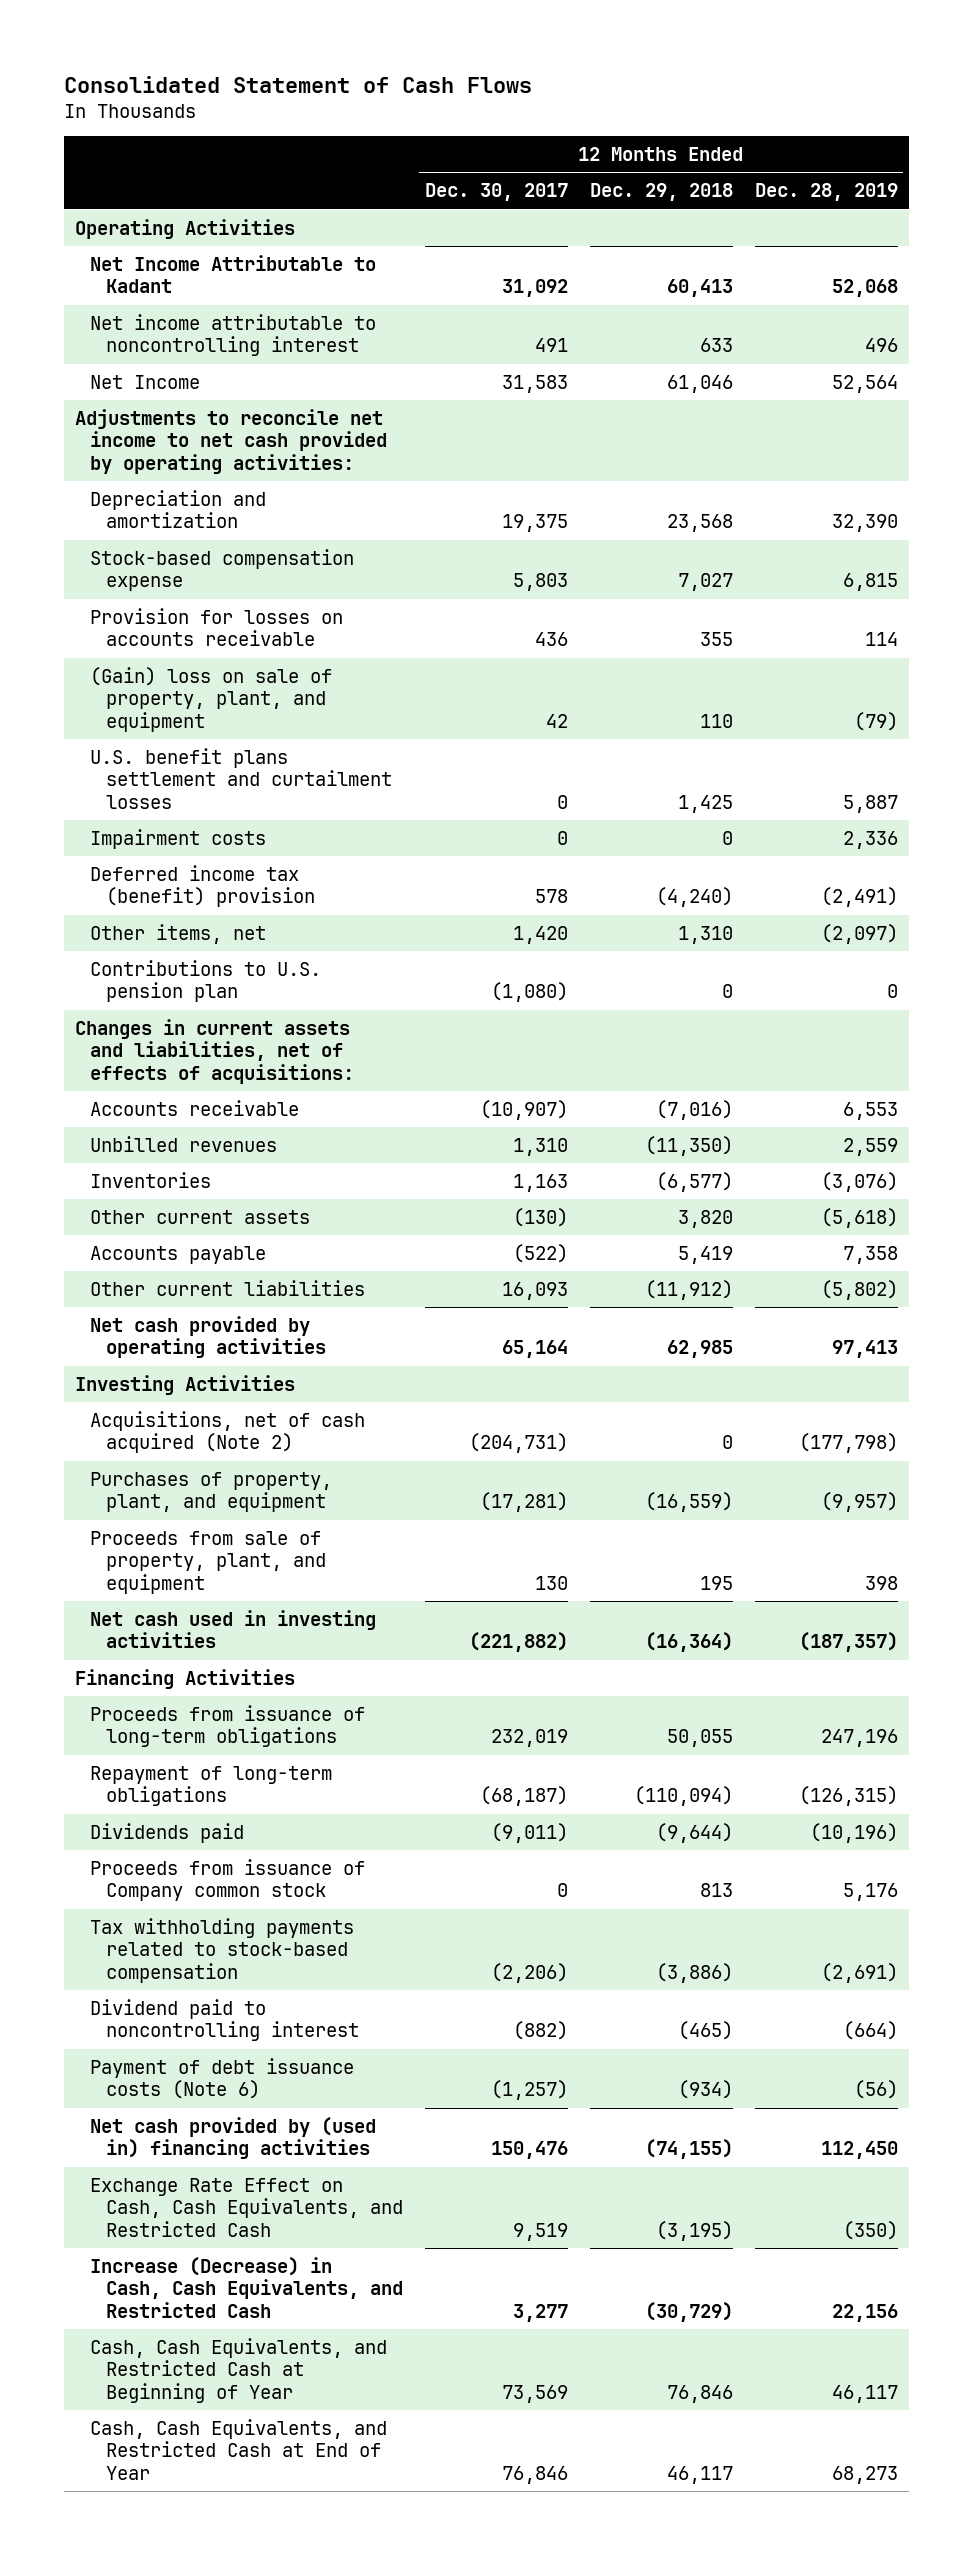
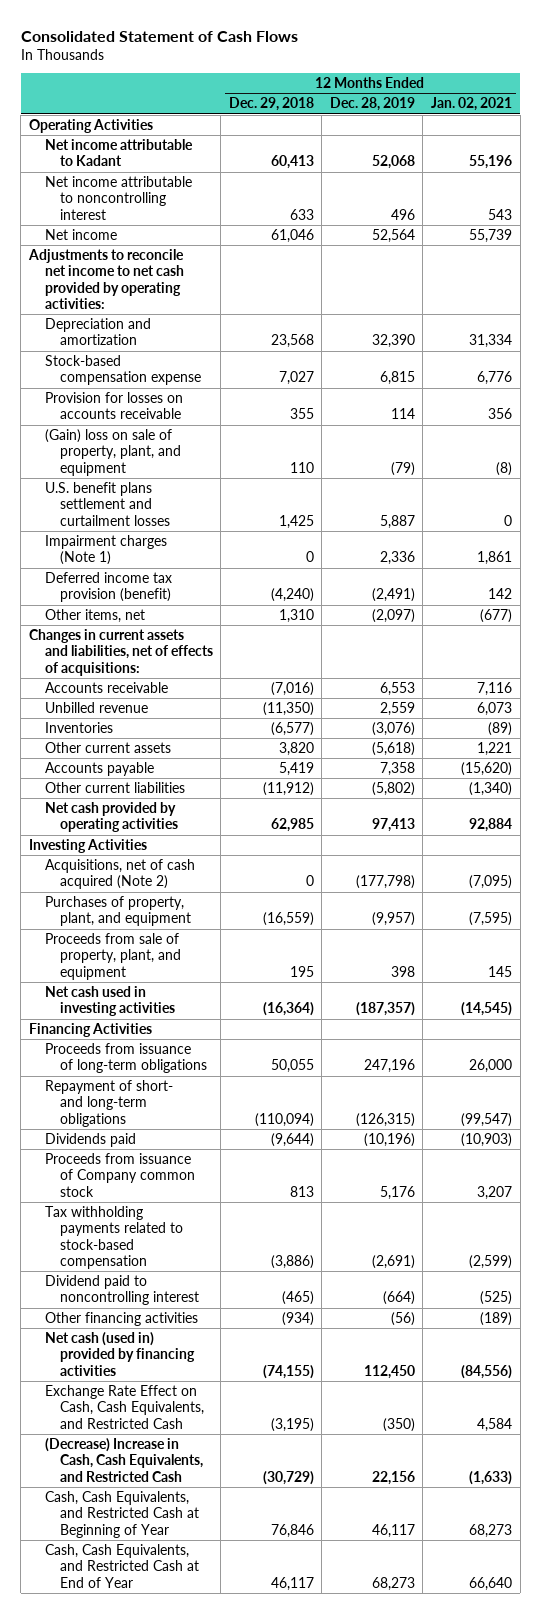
[424,183,568,202] Dec. 30, 2017 -> none
none -> [430,97,512,112] Jan. 02, 2021
[90,254,377,294] Net Income Attributable to Kadant -> [44,139,193,167] Net income attributable to Kadant
[90,374,201,389] Net Income -> [44,229,117,241] Net income
[90,828,267,849] Impairment costs -> [44,535,167,566] Impairment charges (Note 1)
[90,864,315,908] Deferred income tax (benefit) provision -> [44,572,172,603] Deferred income tax provision (benefit)
[90,959,322,1003] Contributions to U.S. pension plan -> none
[90,1135,278,1152] Unbilled revenues -> [44,702,148,714] Unbilled revenue
[90,1765,333,1807] Repayment of long-term obligations -> [44,1080,173,1127] Repayment of short- and long-term obligations
[90,2057,355,2100] Payment of debt issuance costs (Note 6) -> [44,1312,198,1327] Other financing activities
[90,2116,377,2160] Net cash provided by (used in) financing activities -> [44,1332,196,1376] Net cash (used in) provided by financing activities
[90,2256,403,2319] Increase (Decrease) in Cash, Cash Equivalents, and Restricted Cash -> [44,1438,204,1482] (Decrease) Increase in Cash, Cash Equivalents, and Restricted Cash

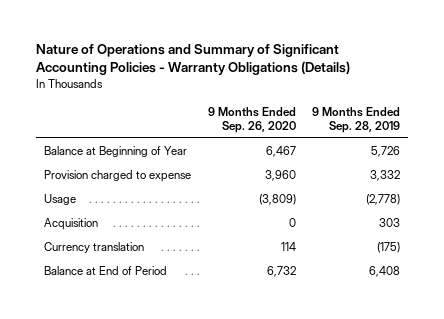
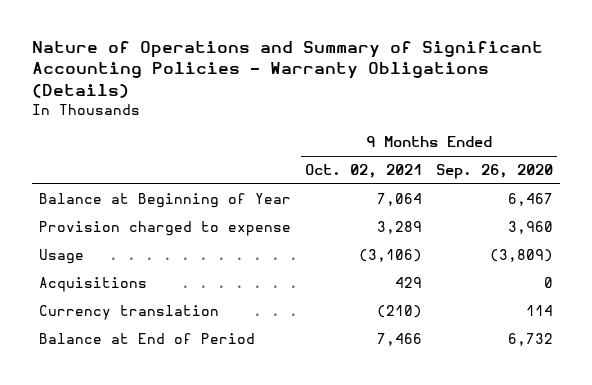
[311,106,400,134] 9 Months Ended Sep. 28, 2019 -> none
none -> [304,164,422,179] Oct. 02, 2021
[44,218,99,231] Acquisition -> [38,277,147,293] Acquisitions

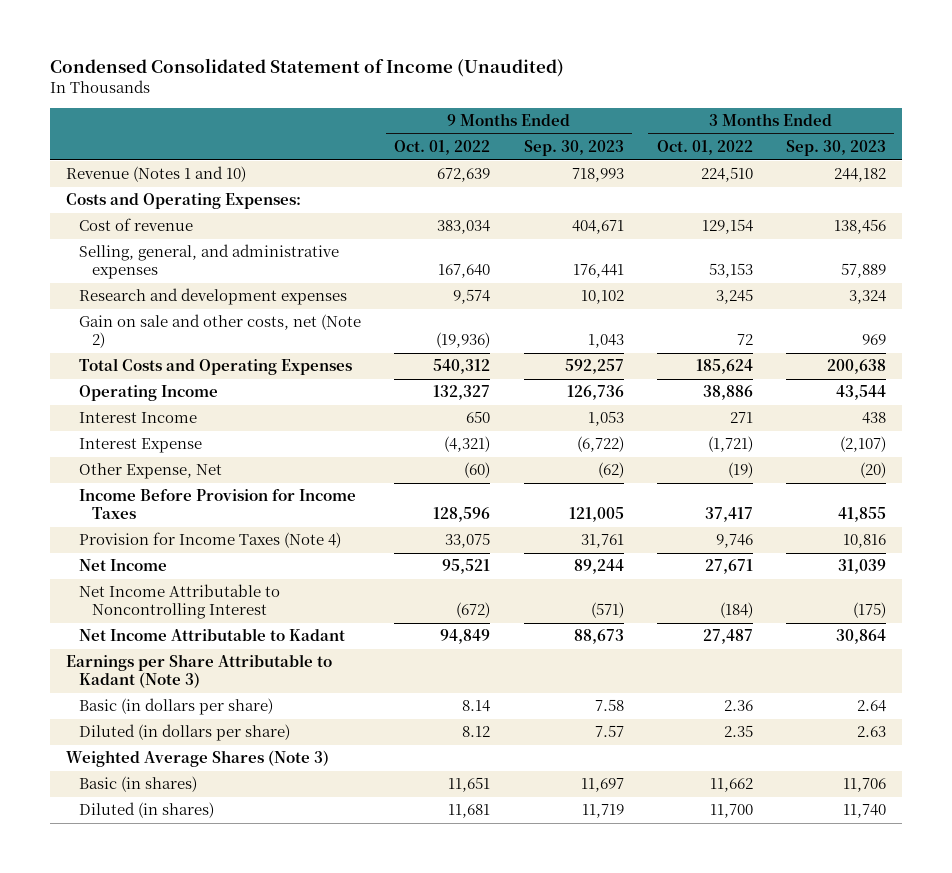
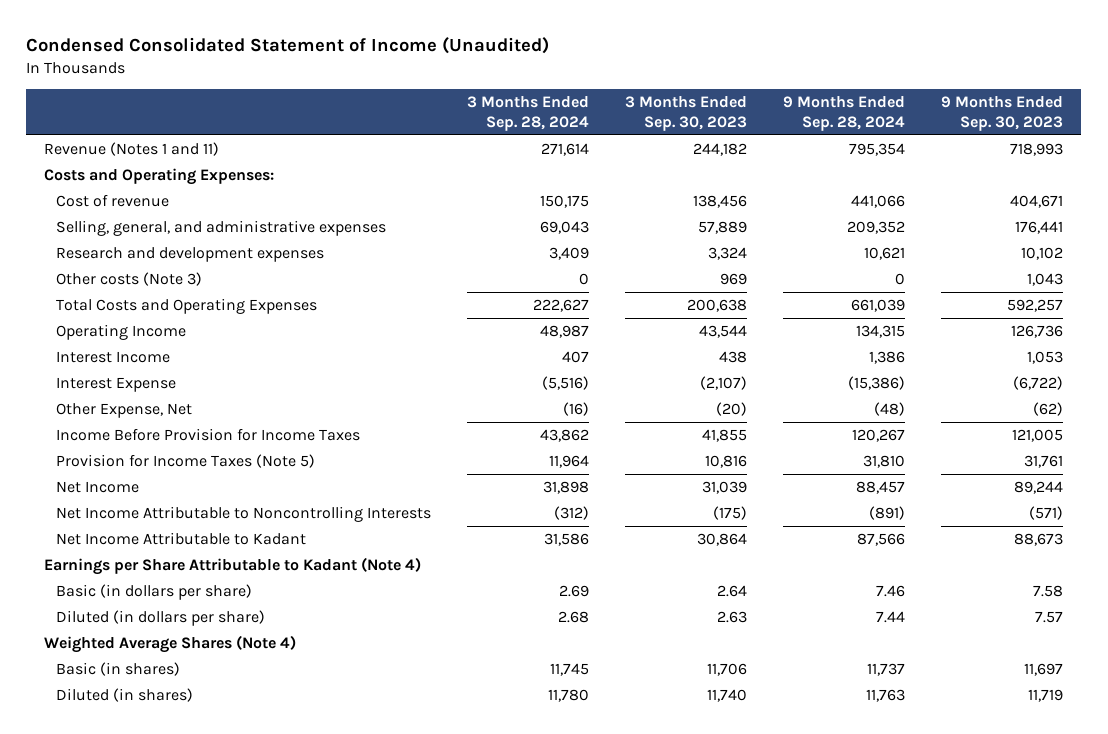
[394,140,491,156] Oct. 01, 2022 -> none
[656,140,753,156] Oct. 01, 2022 -> none
none -> [467,95,590,132] 3 Months Ended Sep. 28, 2024
none -> [783,95,906,132] 9 Months Ended Sep. 28, 2024
[66,166,247,183] Revenue (Notes 1 and 10) -> [44,142,220,157] Revenue (Notes 1 and 11)
[79,314,362,349] Gain on sale and other costs, net (Note 2) -> [56,272,203,287] Other costs (Note 3)
[79,532,342,549] Provision for Income Taxes (Note 4) -> [56,454,316,469] Provision for Income Taxes (Note 5)
[79,584,281,620] Net Income Attributable to Noncontrolling Interest -> [56,506,432,523] Net Income Attributable to Noncontrolling Interests
[66,654,333,689] Earnings per Share Attributable to Kadant (Note 3) -> [44,557,422,576] Earnings per Share Attributable to Kadant (Note 4)
[66,750,330,768] Weighted Average Shares (Note 3) -> [44,635,297,654] Weighted Average Shares (Note 4)

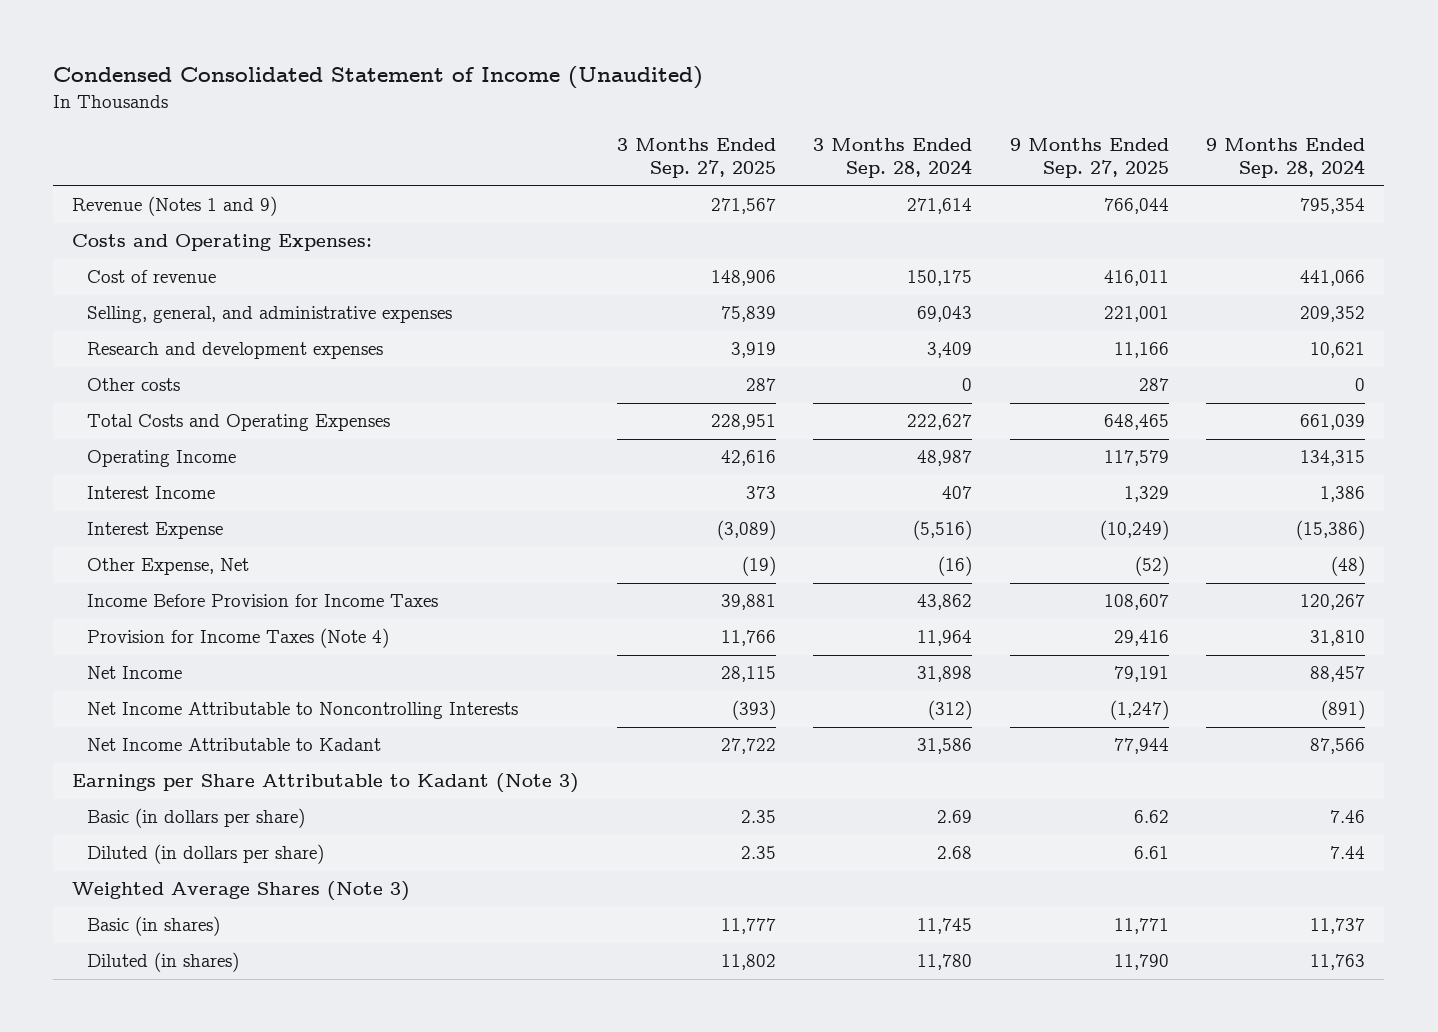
[625,95,748,132] 3 Months Ended Sep. 30, 2023 -> none
[941,95,1064,132] 9 Months Ended Sep. 30, 2023 -> none
none -> [616,137,776,179] 3 Months Ended Sep. 27, 2025
none -> [1009,137,1169,179] 9 Months Ended Sep. 27, 2025
[44,142,220,157] Revenue (Notes 1 and 11) -> [72,196,278,217] Revenue (Notes 1 and 9)
[56,272,203,287] Other costs (Note 3) -> [86,378,180,392] Other costs
[56,454,316,469] Provision for Income Taxes (Note 5) -> [86,628,389,649] Provision for Income Taxes (Note 4)
[44,557,422,576] Earnings per Share Attributable to Kadant (Note 4) -> [72,773,580,794] Earnings per Share Attributable to Kadant (Note 3)
[44,635,297,654] Weighted Average Shares (Note 4) -> [72,881,411,902] Weighted Average Shares (Note 3)

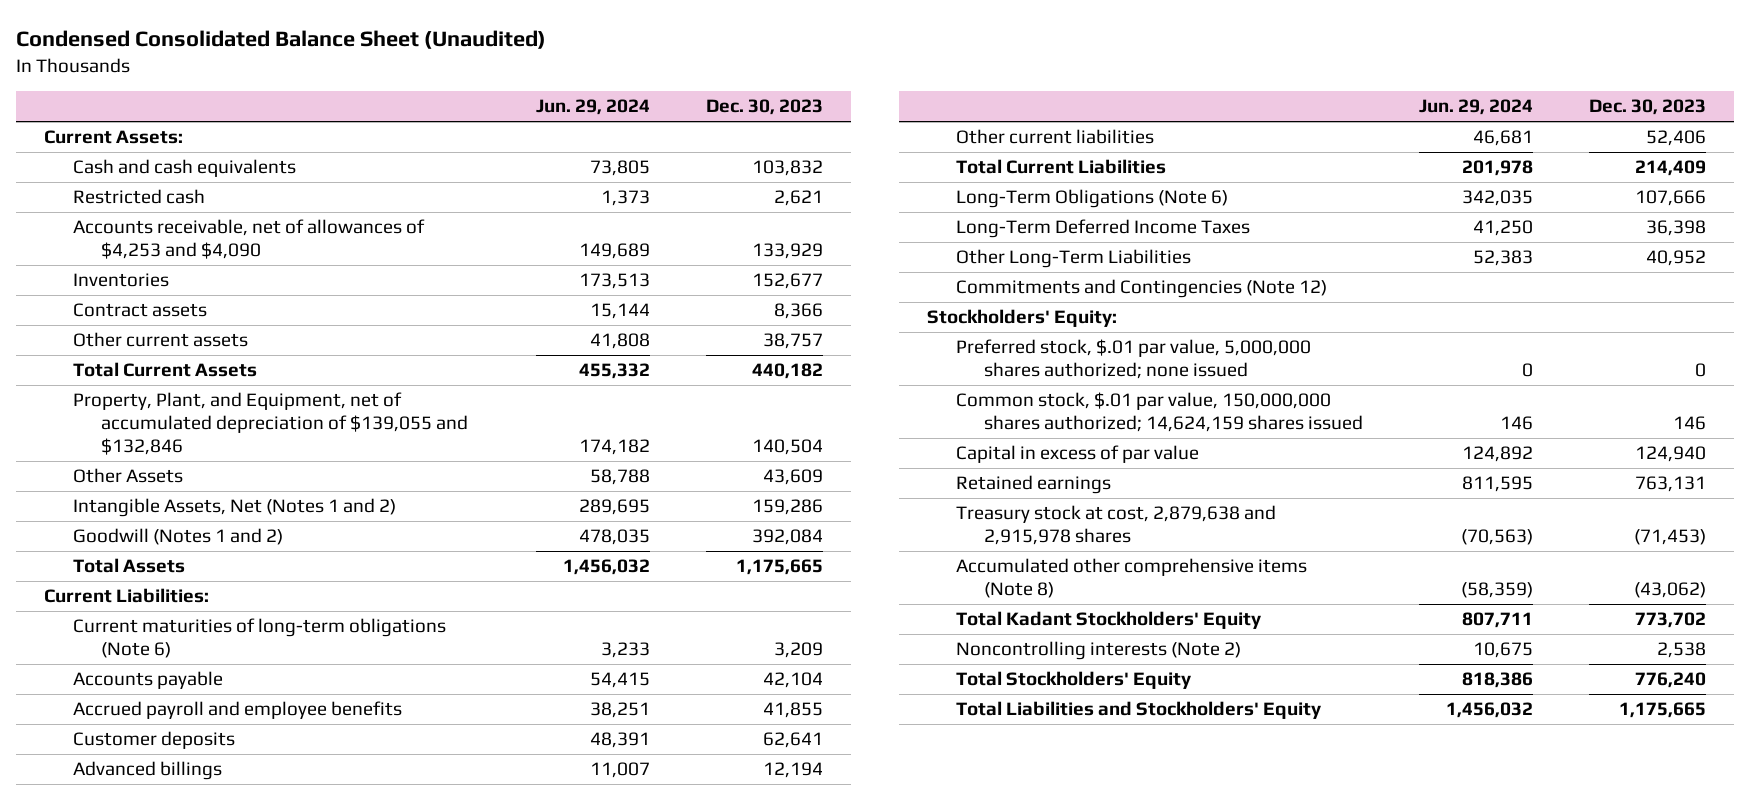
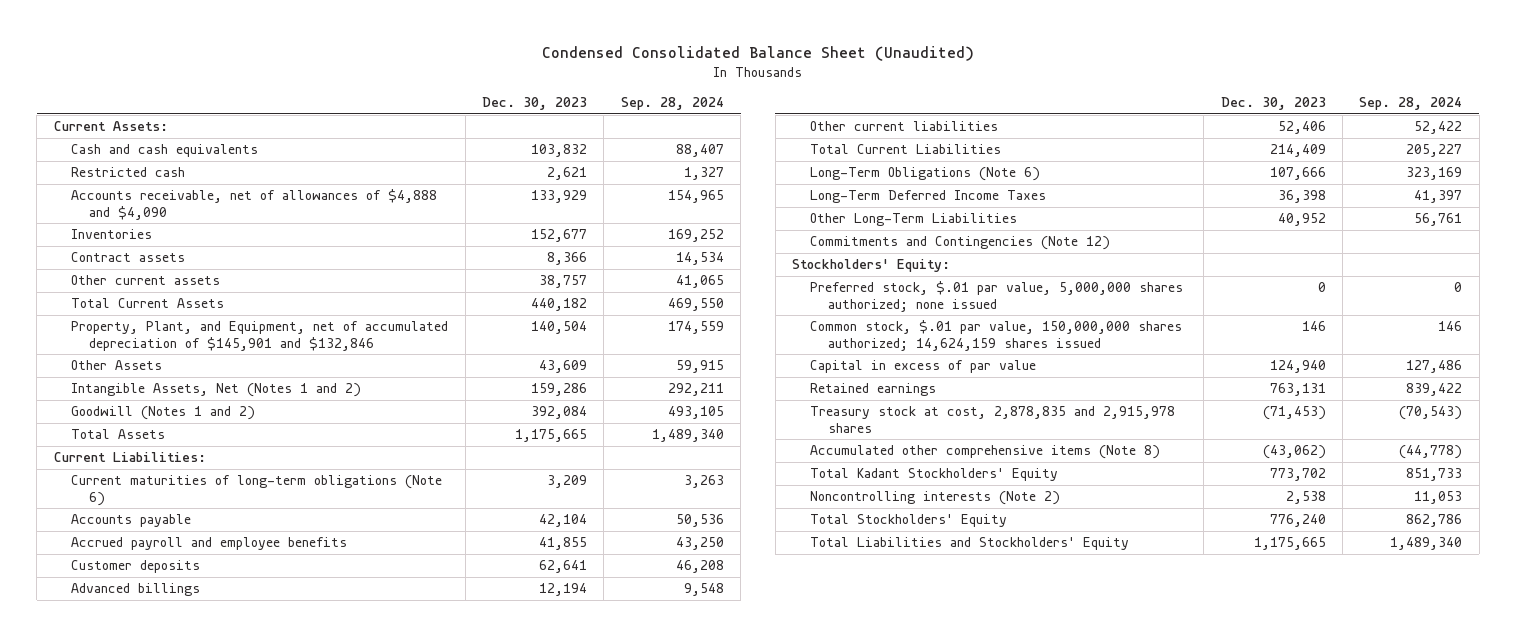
[536,99,651,116] Jun. 29, 2024 -> none
none -> [620,97,724,111] Sep. 28, 2024
[72,219,425,260] Accounts receivable, net of allowances of $4,253 and $4,090 -> [71,189,438,220] Accounts receivable, net of allowances of $4,888 and $4,090
[72,392,469,455] Property, Plant, and Equipment, net of accumulated depreciation of $139,055 and $132,846 -> [71,321,449,351] Property, Plant, and Equipment, net of accumulated depreciation of $145,901 and $132,846
[955,505,1276,546] Treasury stock at cost, 2,879,638 and 2,915,978 shares -> [809,406,1175,433] Treasury stock at cost, 2,878,835 and 2,915,978 shares

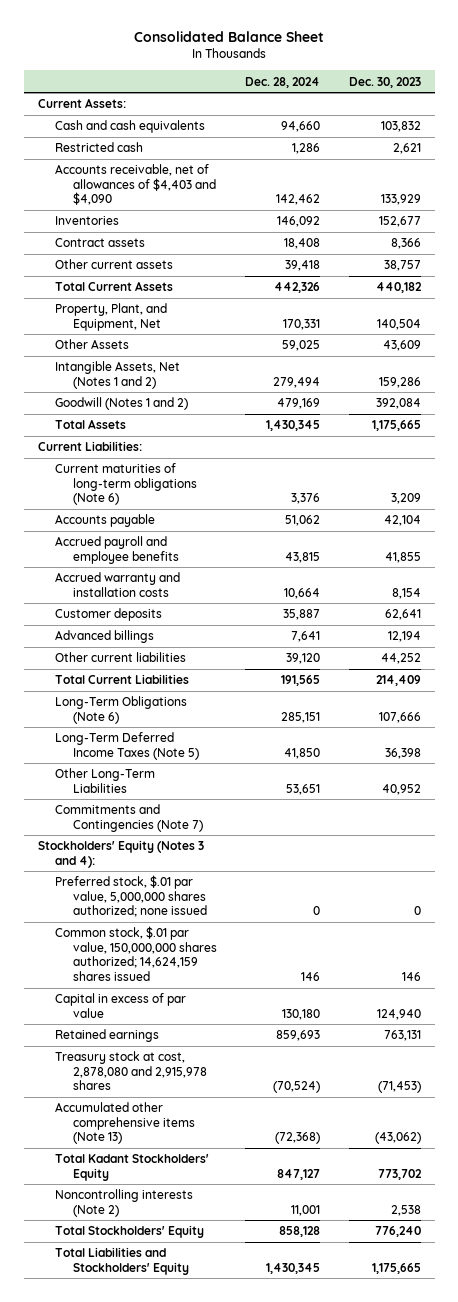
[541,46,974,62] Condensed Consolidated Balance Sheet (Unaudited) -> [134,31,325,43] Consolidated Balance Sheet
[620,97,724,111] Sep. 28, 2024 -> none
none -> [245,76,321,88] Dec. 28, 2024
[71,189,438,220] Accounts receivable, net of allowances of $4,888 and $4,090 -> [55,164,216,206] Accounts receivable, net of allowances of $4,403 and $4,090
[71,321,449,351] Property, Plant, and Equipment, net of accumulated depreciation of $145,901 and $132,846 -> [55,303,168,331] Property, Plant, and Equipment, Net
none -> [55,572,181,597] Accrued warranty and installation costs
[1277,121,1326,135] 52,406 -> [380,653,421,665] 44,252
[809,190,1046,204] Long-Term Deferred Income Taxes -> [55,732,199,760] Long-Term Deferred Income Taxes (Note 5)
[809,236,1110,251] Commitments and Contingencies (Note 12) -> [55,804,203,832] Commitments and Contingencies (Note 7)
[792,259,951,273] Stockholders' Equity: -> [37,840,204,868] Stockholders' Equity (Notes 3 and 4):
[809,406,1175,433] Treasury stock at cost, 2,878,835 and 2,915,978 shares -> [55,1051,207,1091] Treasury stock at cost, 2,878,080 and 2,915,978 shares
[809,445,1160,460] Accumulated other comprehensive items (Note 8) -> [55,1102,195,1145] Accumulated other comprehensive items (Note 13)

